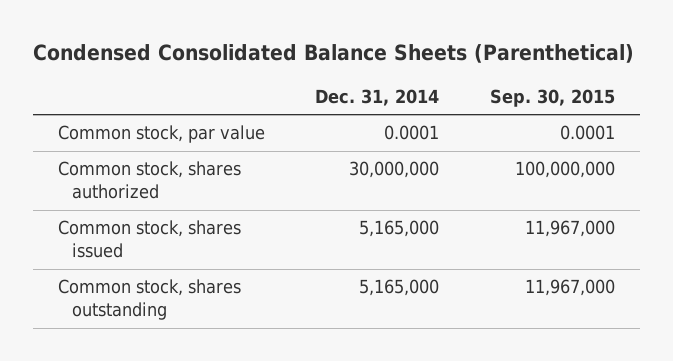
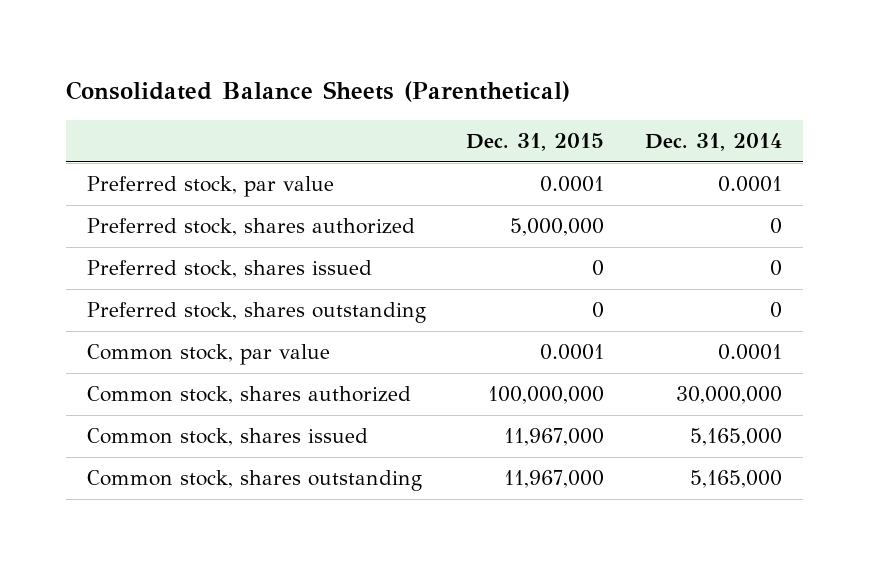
[32,44,634,64] Condensed Consolidated Balance Sheets (Parenthetical) -> [66,80,571,102] Consolidated Balance Sheets (Parenthetical)
[490,88,616,107] Sep. 30, 2015 -> none
none -> [466,133,605,152] Dec. 31, 2015
none -> [86,176,334,198] Preferred stock, par value
none -> [86,218,415,237] Preferred stock, shares authorized
none -> [86,260,372,279] Preferred stock, shares issued
none -> [86,302,426,324] Preferred stock, shares outstanding

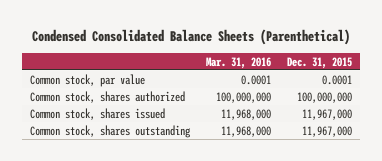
[66,80,571,102] Consolidated Balance Sheets (Parenthetical) -> [31,28,350,45] Condensed Consolidated Balance Sheets (Parenthetical)
[645,133,783,152] Dec. 31, 2014 -> none
none -> [205,56,271,69] Mar. 31, 2016
[86,176,334,198] Preferred stock, par value -> none
[86,218,415,237] Preferred stock, shares authorized -> none
[86,260,372,279] Preferred stock, shares issued -> none
[86,302,426,324] Preferred stock, shares outstanding -> none

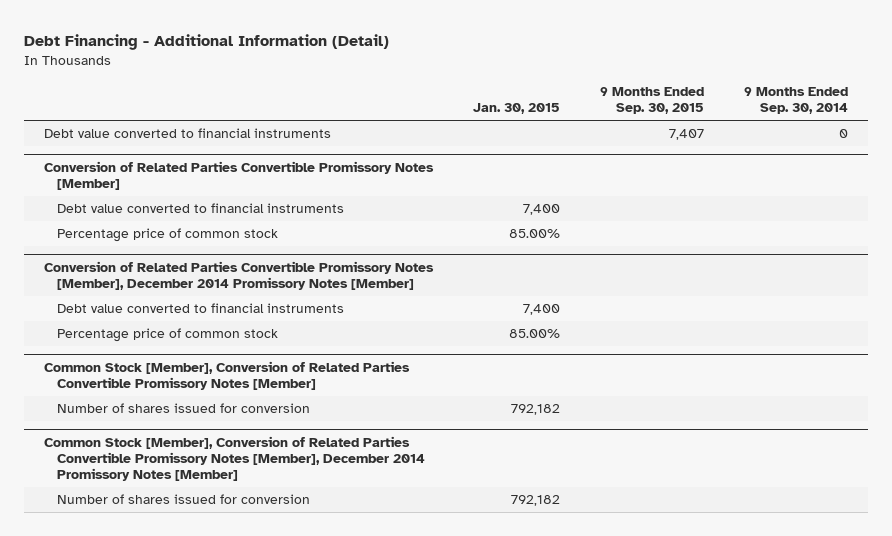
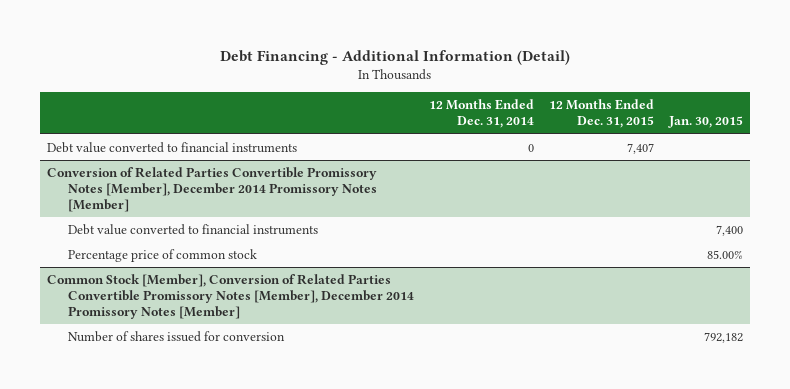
[600,87,705,115] 9 Months Ended Sep. 30, 2015 -> none
[744,87,849,115] 9 Months Ended Sep. 30, 2014 -> none
none -> [428,99,534,129] 12 Months Ended Dec. 31, 2014
none -> [548,99,654,129] 12 Months Ended Dec. 31, 2015
[44,160,435,190] Conversion of Related Parties Convertible Promissory Notes [Member] -> none
[56,203,344,214] Debt value converted to financial instruments -> none
[56,228,278,243] Percentage price of common stock -> none
[44,360,411,390] Common Stock [Member], Conversion of Related Parties Convertible Promissory Notes [Member] -> none
[56,403,310,414] Number of shares issued for conversion -> none

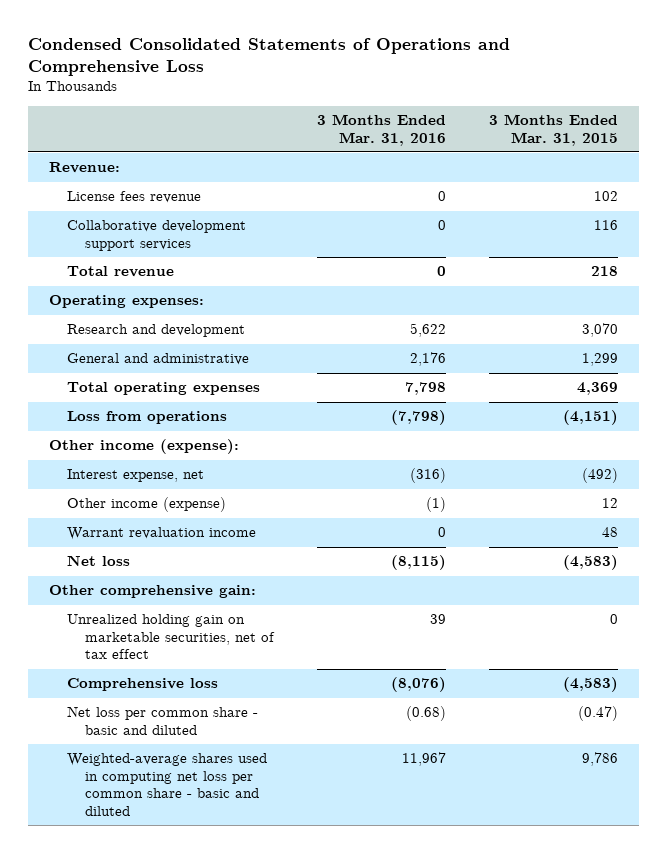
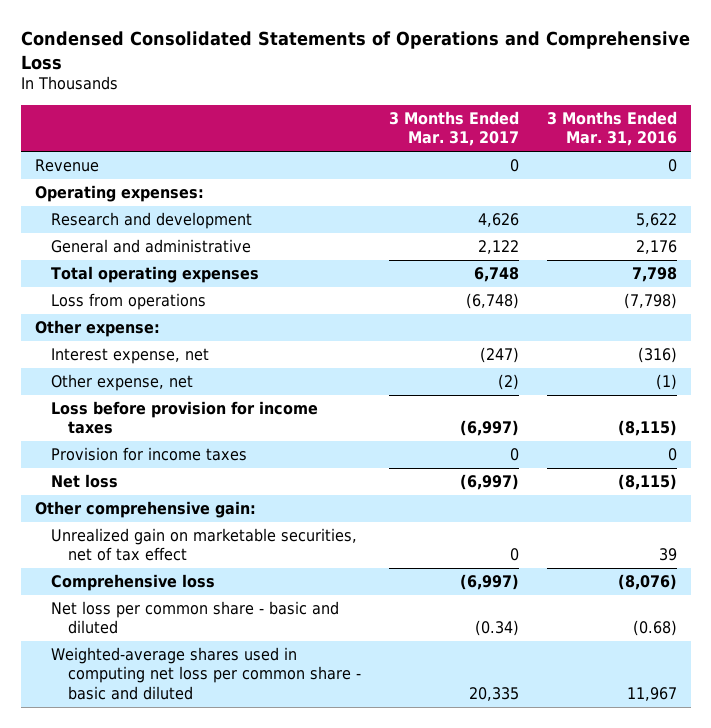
[488,113,618,146] 3 Months Ended Mar. 31, 2015 -> none
none -> [388,110,519,147] 3 Months Ended Mar. 31, 2017
[49,162,121,174] Revenue: -> none
[67,191,202,204] License fees revenue -> none
[67,220,247,251] Collaborative development support services -> none
[67,266,175,278] Total revenue -> [34,159,99,173] Revenue
[49,439,240,455] Other income (expense): -> [34,320,160,338] Other expense:
[67,527,257,541] Warrant revaluation income -> none
[67,497,227,513] Other income (expense) -> [51,374,194,392] Other expense, net
none -> [51,401,319,435] Loss before provision for income taxes
none -> [51,447,248,462] Provision for income taxes
[67,614,276,660] Unrealized holding gain on marketable securities, net of tax effect -> [51,528,358,562] Unrealized gain on marketable securities, net of tax effect

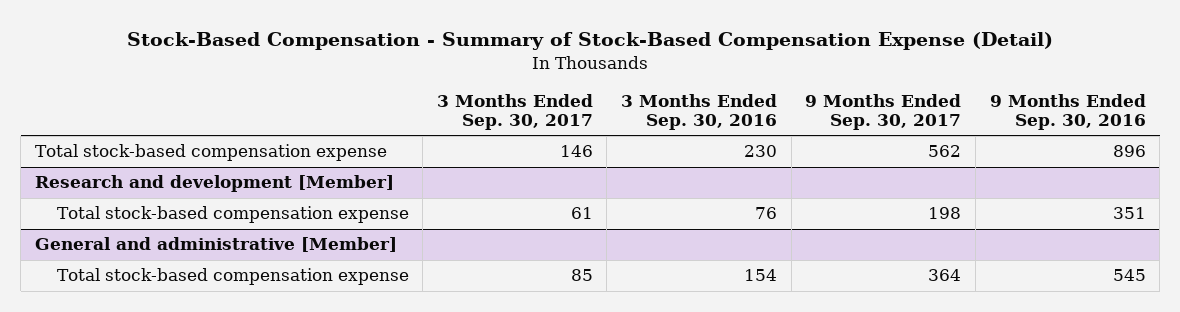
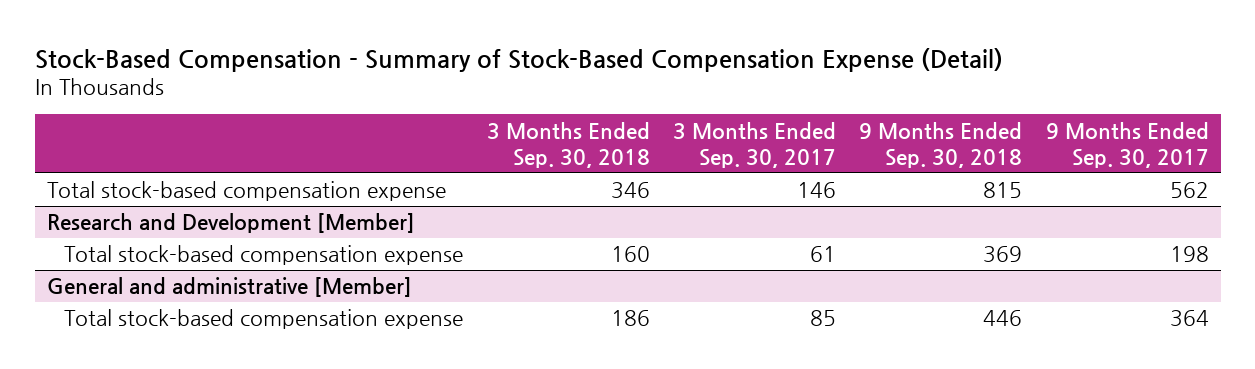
[620,93,777,131] 3 Months Ended Sep. 30, 2016 -> none
[989,93,1146,131] 9 Months Ended Sep. 30, 2016 -> none
none -> [486,121,650,168] 3 Months Ended Sep. 30, 2018
none -> [859,121,1023,168] 9 Months Ended Sep. 30, 2018
[34,175,394,193] Research and development [Member] -> [46,213,415,234] Research and Development [Member]

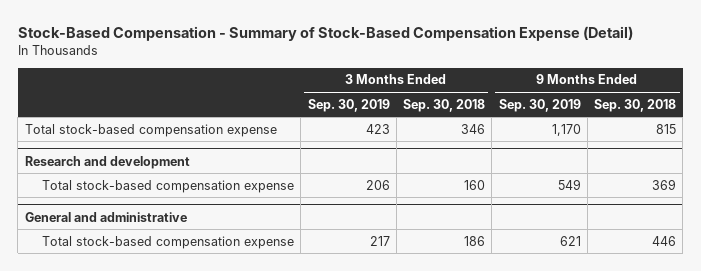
[672,121,836,168] 3 Months Ended Sep. 30, 2017 -> none
[1045,121,1209,168] 9 Months Ended Sep. 30, 2017 -> none
none -> [307,98,390,112] Sep. 30, 2019
none -> [498,98,581,112] Sep. 30, 2019
[46,213,415,234] Research and Development [Member] -> [24,155,190,169] Research and development
[46,277,412,298] General and administrative [Member] -> [24,211,187,222] General and administrative

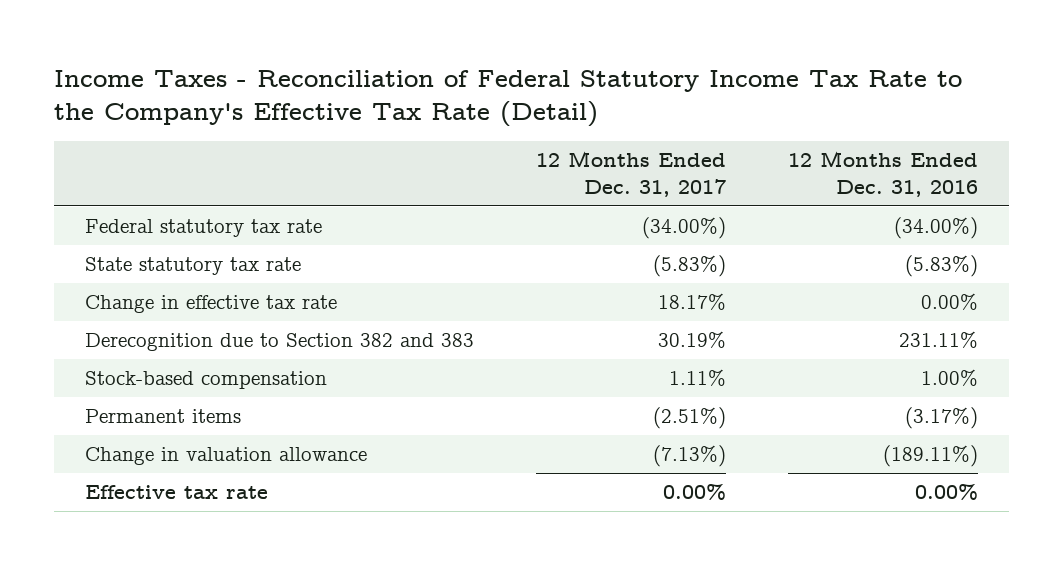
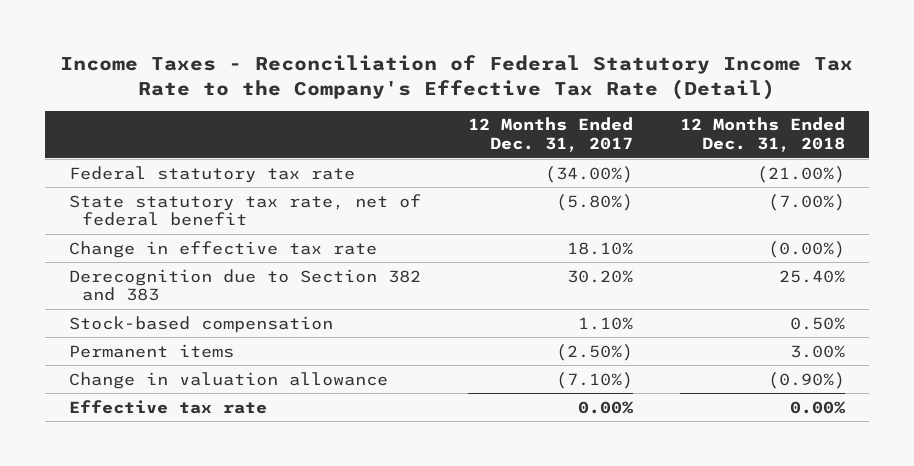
[787,151,978,198] 12 Months Ended Dec. 31, 2016 -> none
none -> [680,117,846,153] 12 Months Ended Dec. 31, 2018
[84,257,301,276] State statutory tax rate -> [68,193,421,227] State statutory tax rate, net of federal benefit
[652,255,726,278] (5.83%) -> [555,193,633,211] (5.80%)
[657,293,726,311] 18.17% -> [566,241,633,255] 18.10%
[657,331,726,349] 30.19% -> [566,269,633,283] 30.20%
[668,369,726,387] 1.11% -> [577,316,633,330] 1.10%
[652,407,726,430] (2.51%) -> [555,343,633,361] (2.50%)
[652,445,726,468] (7.13%) -> [555,371,633,389] (7.10%)

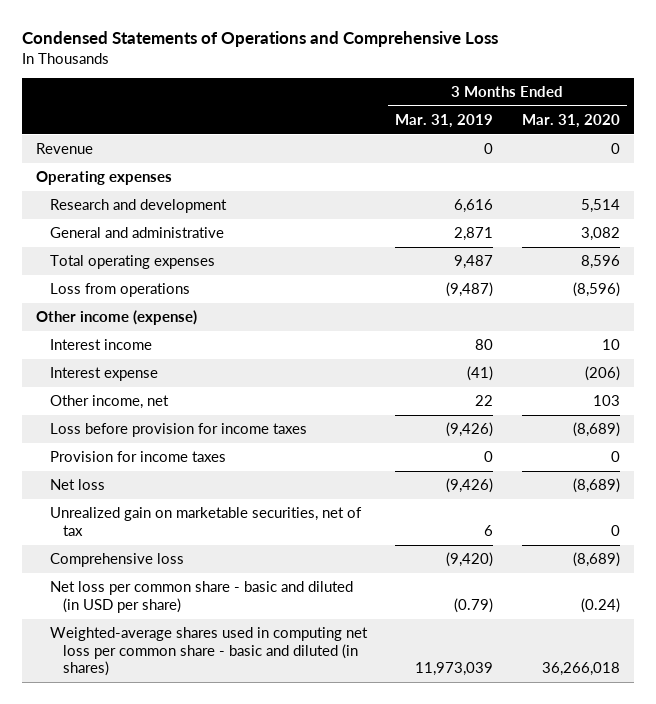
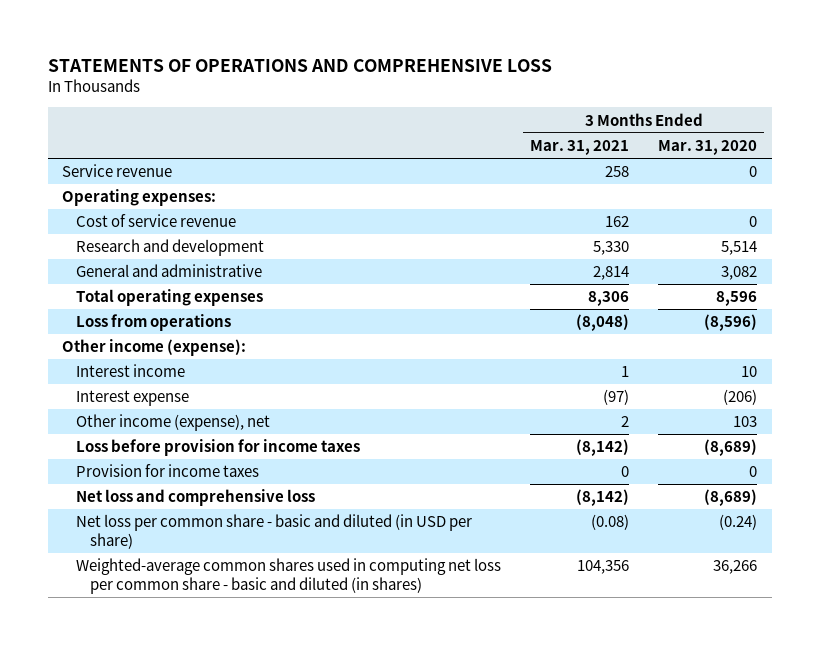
[22,31,499,48] Condensed Statements of Operations and Comprehensive Loss -> [48,58,553,72] STATEMENTS OF OPERATIONS AND COMPREHENSIVE LOSS
[395,114,494,129] Mar. 31, 2019 -> none
none -> [530,140,630,156] Mar. 31, 2021
[36,143,94,155] Revenue -> [62,164,173,178] Service revenue
[36,171,173,186] Operating expenses -> [62,189,217,207] Operating expenses:
none -> [76,214,237,228] Cost of service revenue
[36,310,198,326] Other income (expense) -> [62,339,247,357] Other income (expense):
[49,395,169,410] Other income, net -> [76,414,271,432] Other income (expense), net
[49,507,362,536] Unrealized gain on marketable securities, net of tax -> none
[49,553,184,568] Comprehensive loss -> none
[49,479,105,491] Net loss -> [76,489,316,507] Net loss and comprehensive loss
[49,627,368,677] Weighted-average shares used in computing net loss per common share - basic and diluted (in shares) -> [76,558,502,594] Weighted-average common shares used in computing net loss per common share - basic and diluted (in shares)
[541,662,620,677] 36,266,018 -> [713,560,758,575] 36,266

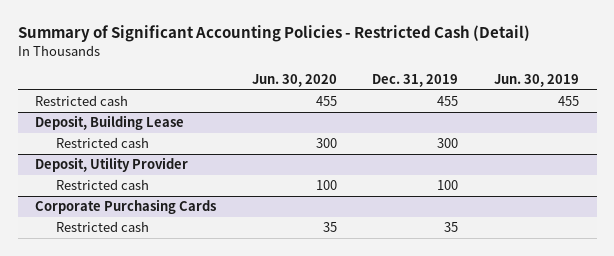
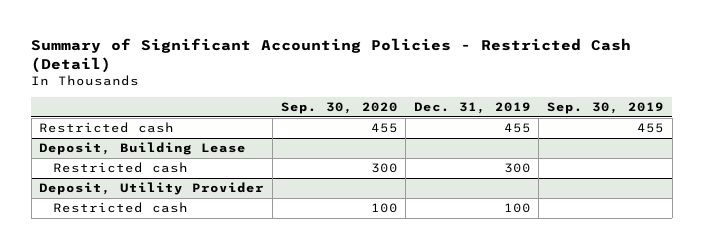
[251,74,337,88] Jun. 30, 2020 -> none
[493,74,579,88] Jun. 30, 2019 -> none
none -> [280,102,398,115] Sep. 30, 2020
none -> [547,102,665,115] Sep. 30, 2019
[35,199,217,215] Corporate Purchasing Cards -> none
[56,221,150,233] Restricted cash -> none

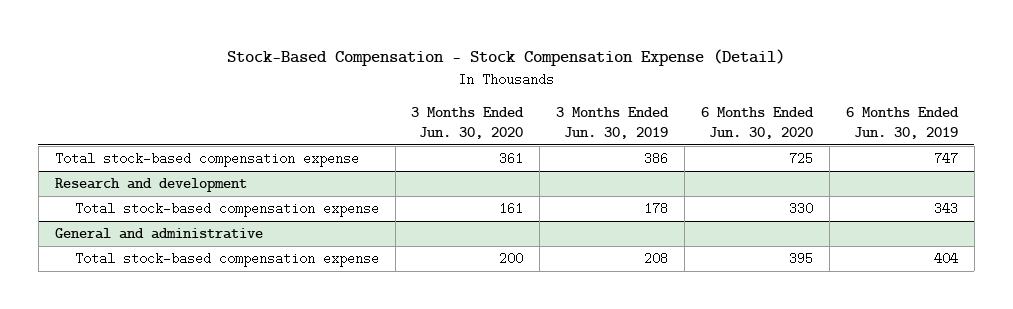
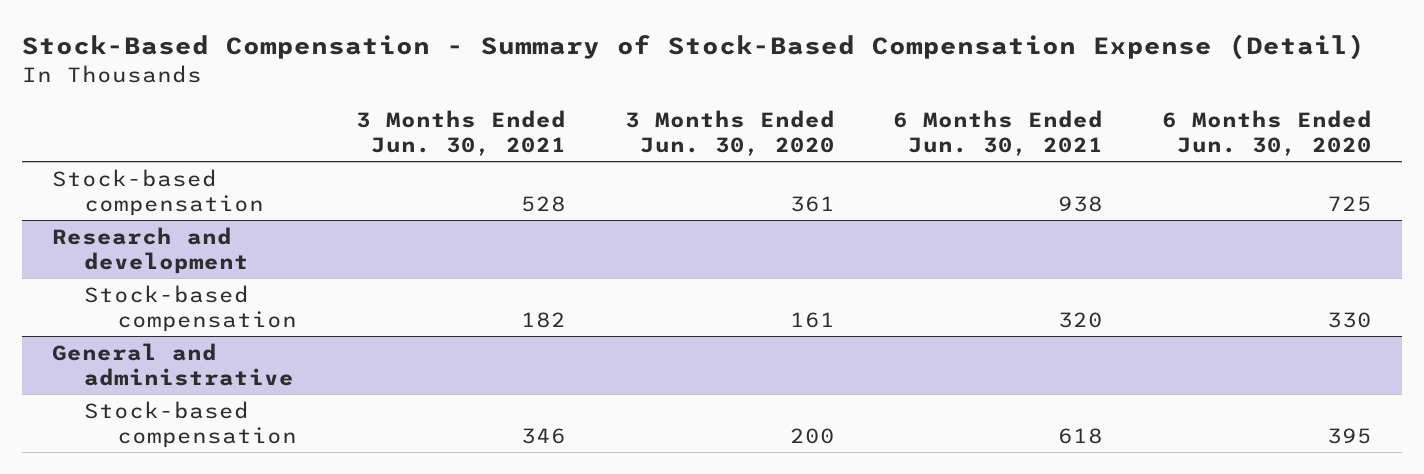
[227,49,786,67] Stock-Based Compensation - Stock Compensation Expense (Detail) -> [22,34,1366,61] Stock-Based Compensation - Summary of Stock-Based Compensation Expense (Detail)
[556,106,670,139] 3 Months Ended Jun. 30, 2019 -> none
[845,106,959,139] 6 Months Ended Jun. 30, 2019 -> none
none -> [355,110,566,156] 3 Months Ended Jun. 30, 2021
none -> [893,110,1104,156] 6 Months Ended Jun. 30, 2021
[54,152,359,168] Total stock-based compensation expense -> [51,169,265,216] Stock-based compensation
[74,202,379,218] Total stock-based compensation expense -> [84,285,297,332] Stock-based compensation
[74,252,379,268] Total stock-based compensation expense -> [84,401,297,448] Stock-based compensation

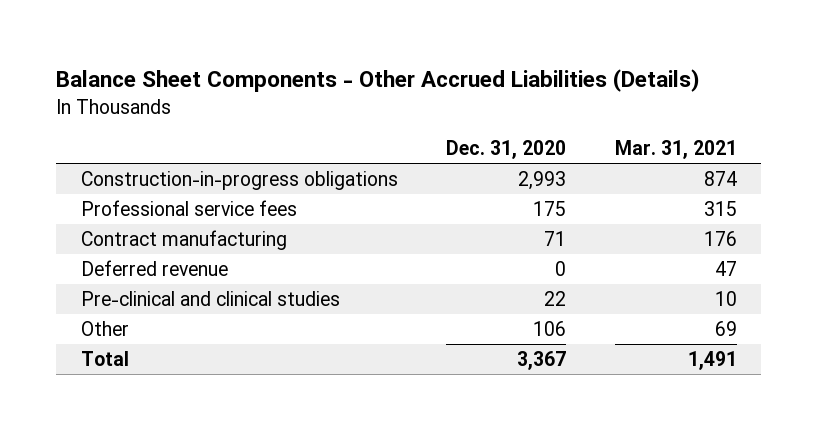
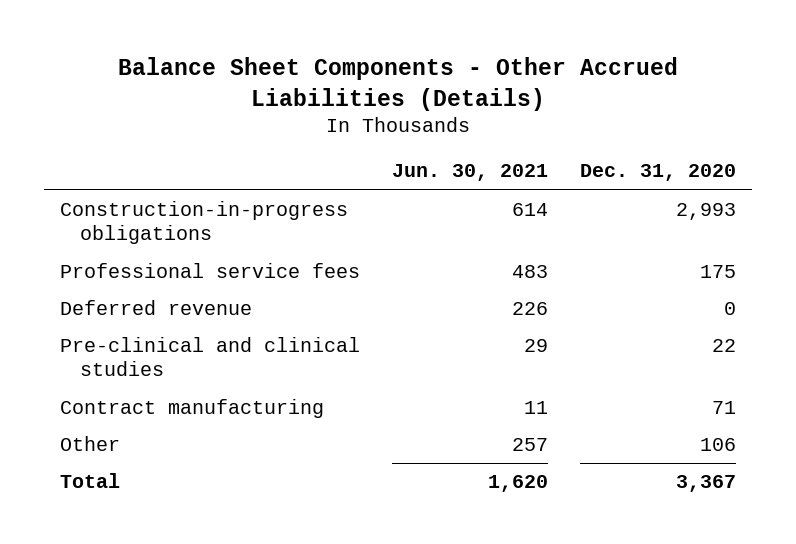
[614,140,737,160] Mar. 31, 2021 -> none
none -> [392,164,549,182] Jun. 30, 2021
[80,229,287,250] Contract manufacturing -> [60,399,325,419] Contract manufacturing

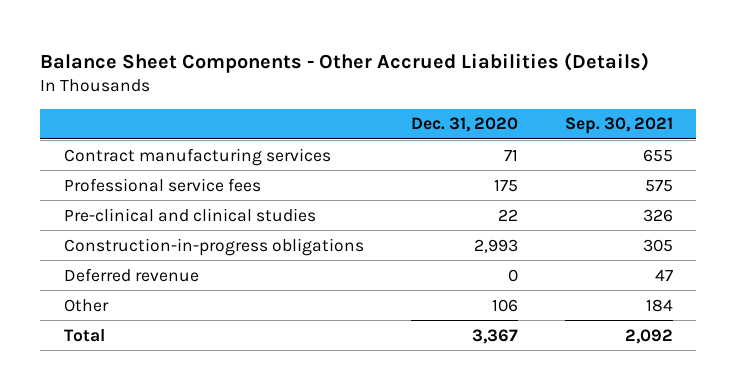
[392,164,549,182] Jun. 30, 2021 -> none
none -> [564,117,673,135] Sep. 30, 2021
none -> [63,147,331,166] Contract manufacturing services
[60,399,325,419] Contract manufacturing -> none
[60,201,349,245] Construction-in-progress obligations -> [63,237,364,256] Construction-in-progress obligations
[60,300,253,316] Deferred revenue -> [63,267,199,282] Deferred revenue

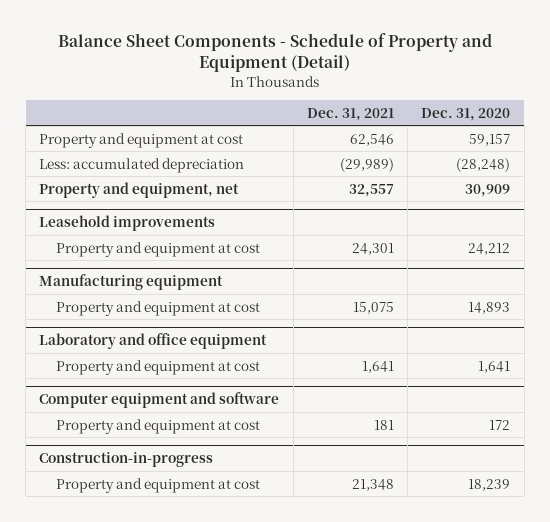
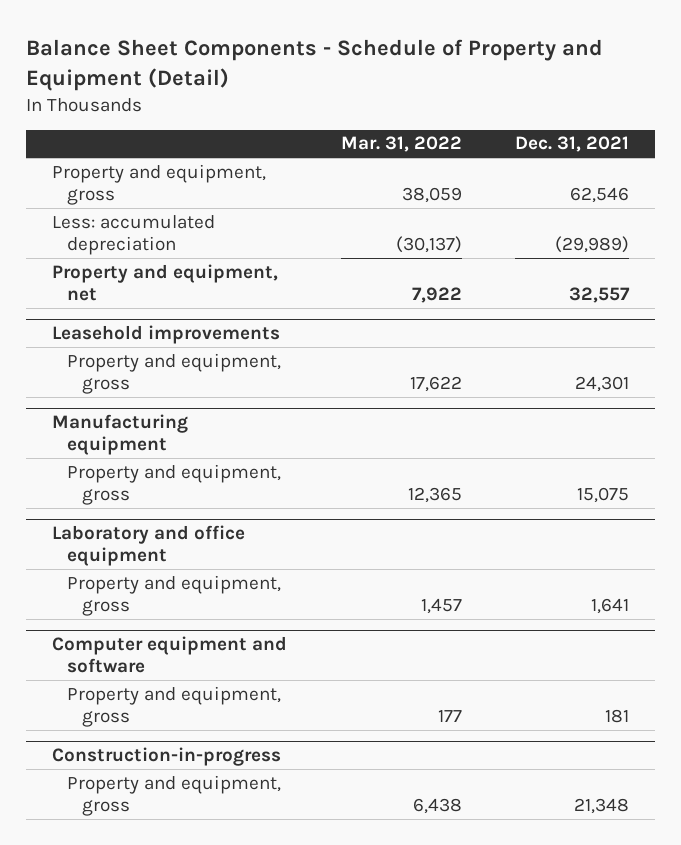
[421,107,511,121] Dec. 31, 2020 -> none
none -> [340,136,462,153] Mar. 31, 2022
[39,132,244,148] Property and equipment at cost -> [52,163,267,205] Property and equipment, gross
[56,241,261,257] Property and equipment at cost -> [67,352,282,394] Property and equipment, gross
[56,300,261,316] Property and equipment at cost -> [67,463,282,505] Property and equipment, gross
[56,359,261,375] Property and equipment at cost -> [67,574,282,616] Property and equipment, gross
[56,418,261,434] Property and equipment at cost -> [67,685,282,727] Property and equipment, gross
[56,477,261,493] Property and equipment at cost -> [67,774,282,816] Property and equipment, gross

